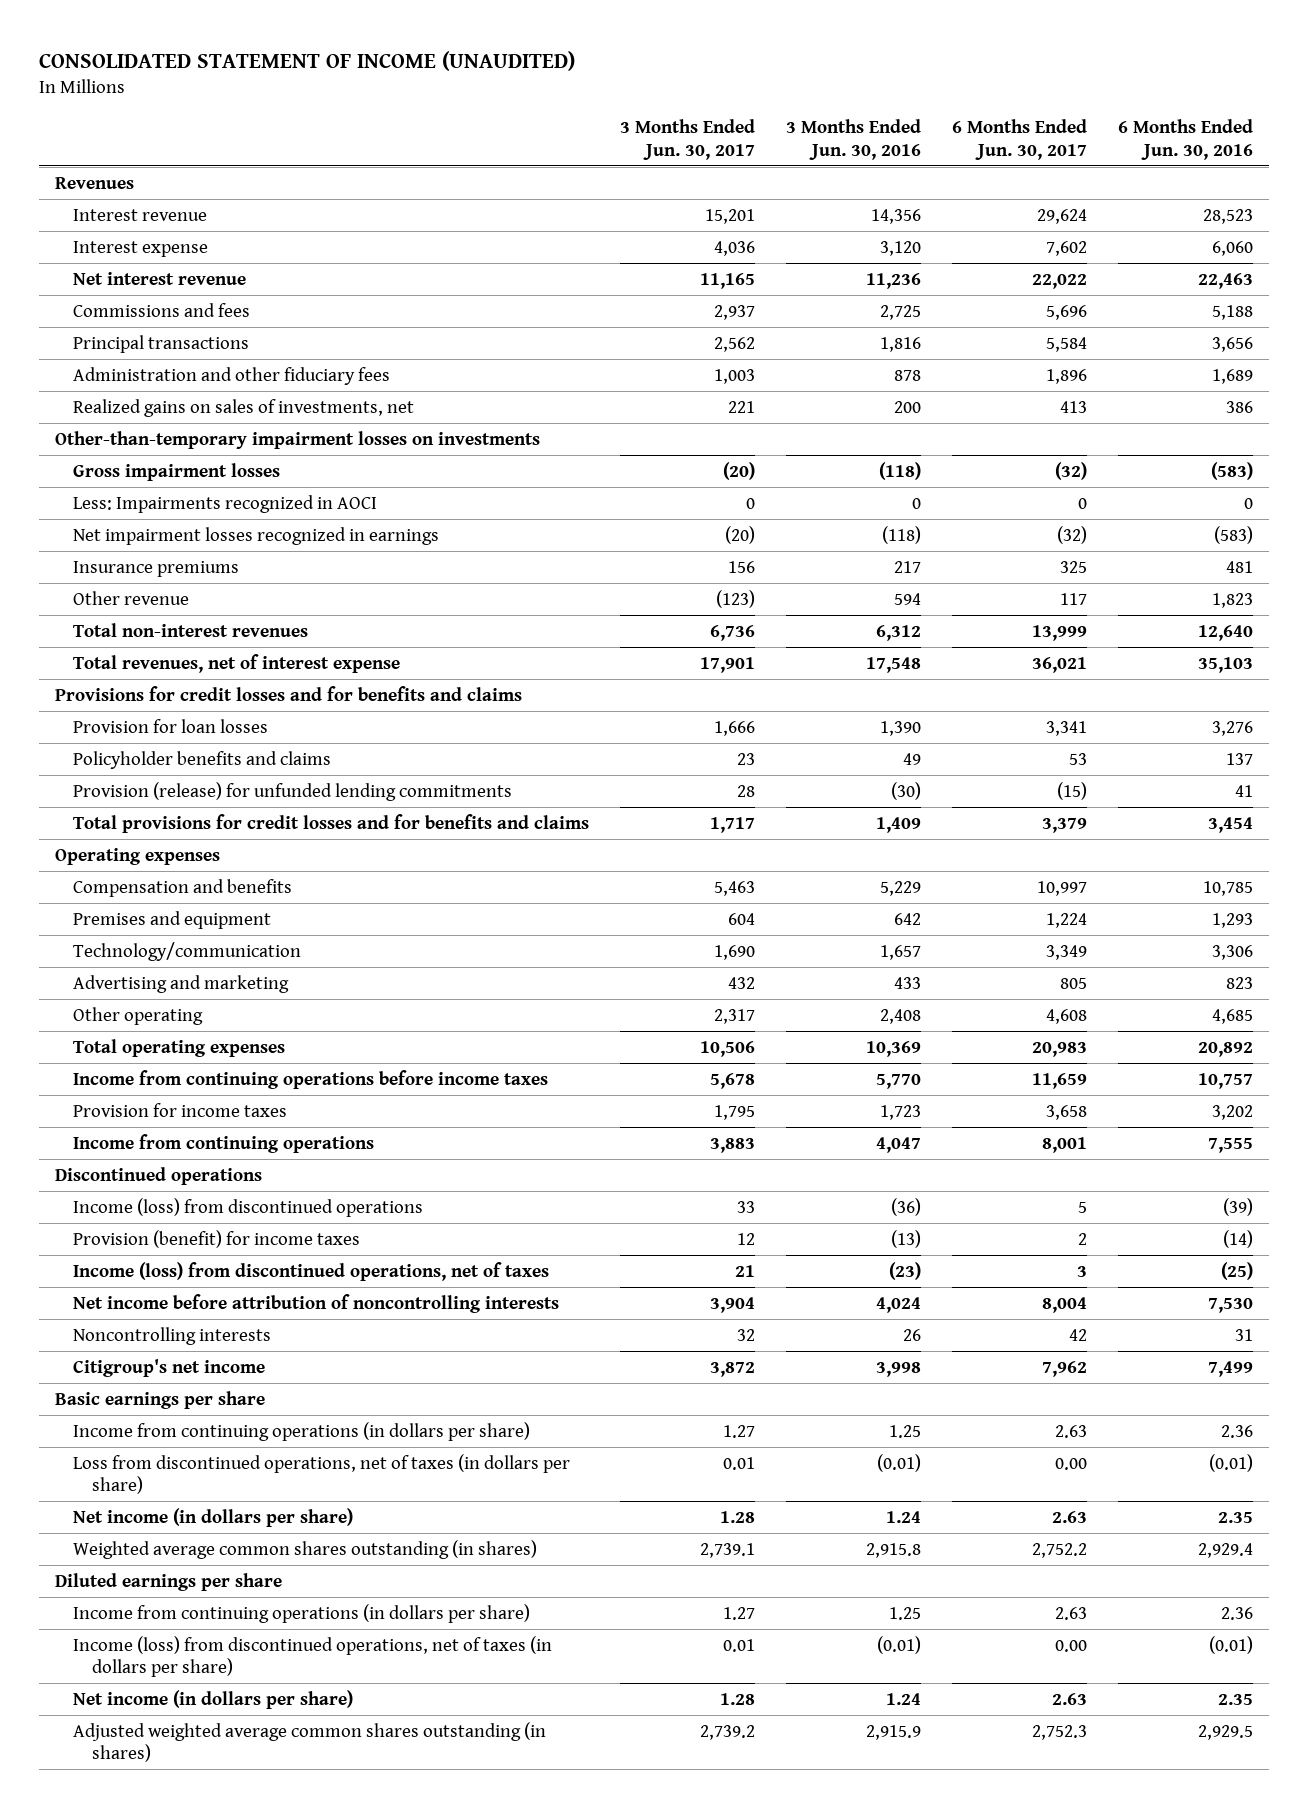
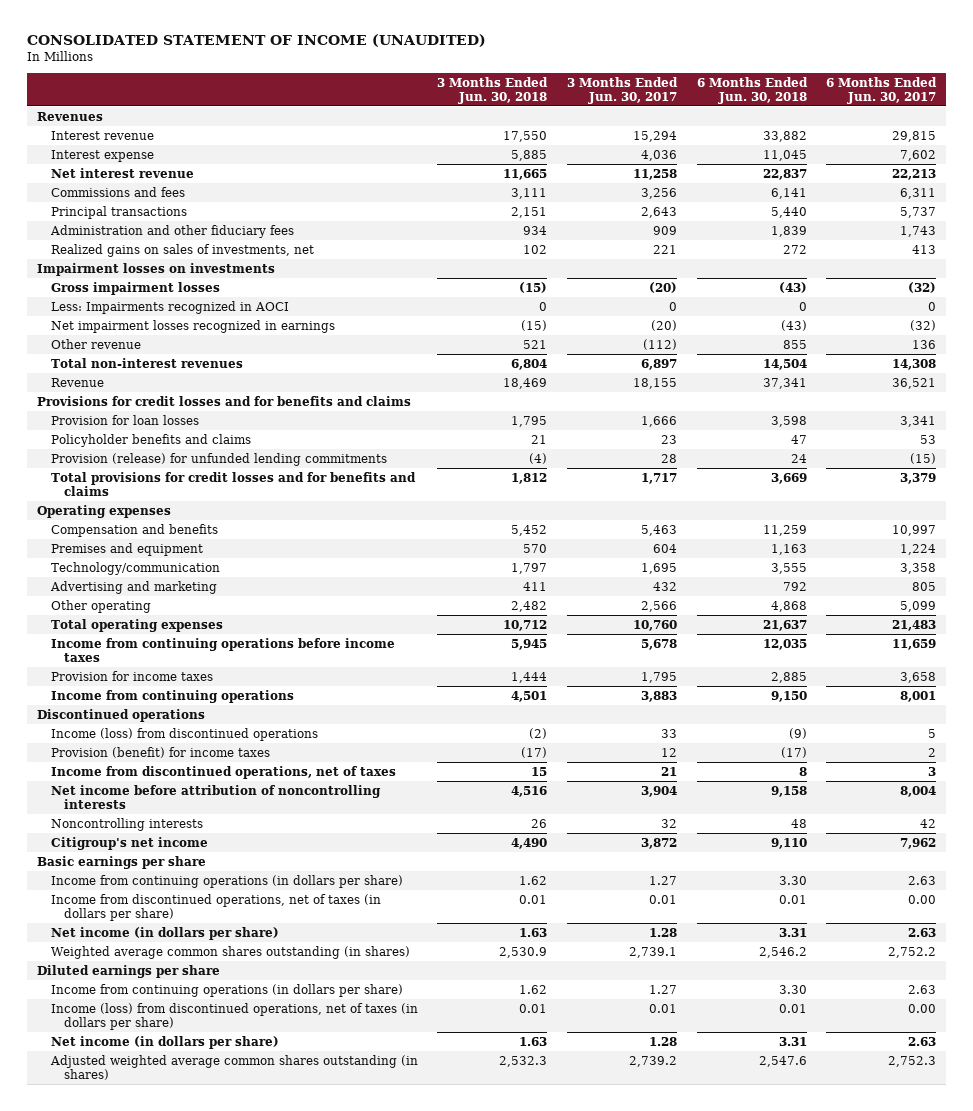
[786,118,922,160] 3 Months Ended Jun. 30, 2016 -> none
[1118,118,1254,160] 6 Months Ended Jun. 30, 2016 -> none
none -> [437,76,549,104] 3 Months Ended Jun. 30, 2018
none -> [696,76,808,104] 6 Months Ended Jun. 30, 2018
[705,208,756,224] 15,201 -> [632,130,677,142] 15,294
[1037,208,1088,224] 29,624 -> [892,130,937,142] 29,815
[700,272,756,289] 11,165 -> [632,168,677,180] 11,258
[1032,273,1088,289] 22,022 -> [892,168,937,180] 22,213
[714,304,756,320] 2,937 -> [640,187,677,199] 3,256
[1046,304,1088,320] 5,696 -> [900,187,937,199] 6,311
[714,336,756,352] 2,562 -> [640,206,677,218] 2,643
[1046,336,1088,352] 5,584 -> [900,206,937,218] 5,737
[714,368,756,384] 1,003 -> [652,225,677,235] 909
[1046,368,1088,384] 1,896 -> [900,225,937,237] 1,743
[54,430,540,449] Other-than-temporary impairment losses on investments -> [36,262,275,276] Impairment losses on investments
[73,560,240,577] Insurance premiums -> none
[73,653,401,673] Total revenues, net of interest expense -> none
[716,589,756,608] (123) -> [642,338,677,350] (112)
[1060,592,1088,605] 117 -> [912,339,937,349] 136
[710,624,756,641] 6,736 -> [640,358,677,370] 6,897
[1032,624,1088,641] 13,999 -> [892,358,937,370] 14,308
none -> [50,377,104,387] Revenue
[714,944,756,960] 1,690 -> [640,562,677,574] 1,695
[1046,944,1088,960] 3,349 -> [900,562,937,574] 3,358
[714,1008,756,1024] 2,317 -> [640,600,677,612] 2,566
[1046,1008,1088,1024] 4,608 -> [900,600,937,612] 5,099
[700,1040,756,1057] 10,506 -> [632,619,677,631] 10,760
[1032,1041,1088,1057] 20,983 -> [892,619,937,631] 21,483
[73,1261,550,1281] Income (loss) from discontinued operations, net of taxes -> [50,765,396,779] Income from discontinued operations, net of taxes
[73,1453,571,1495] Loss from discontinued operations, net of taxes (in dollars per share) -> [50,893,381,922] Income from discontinued operations, net of taxes (in dollars per share)

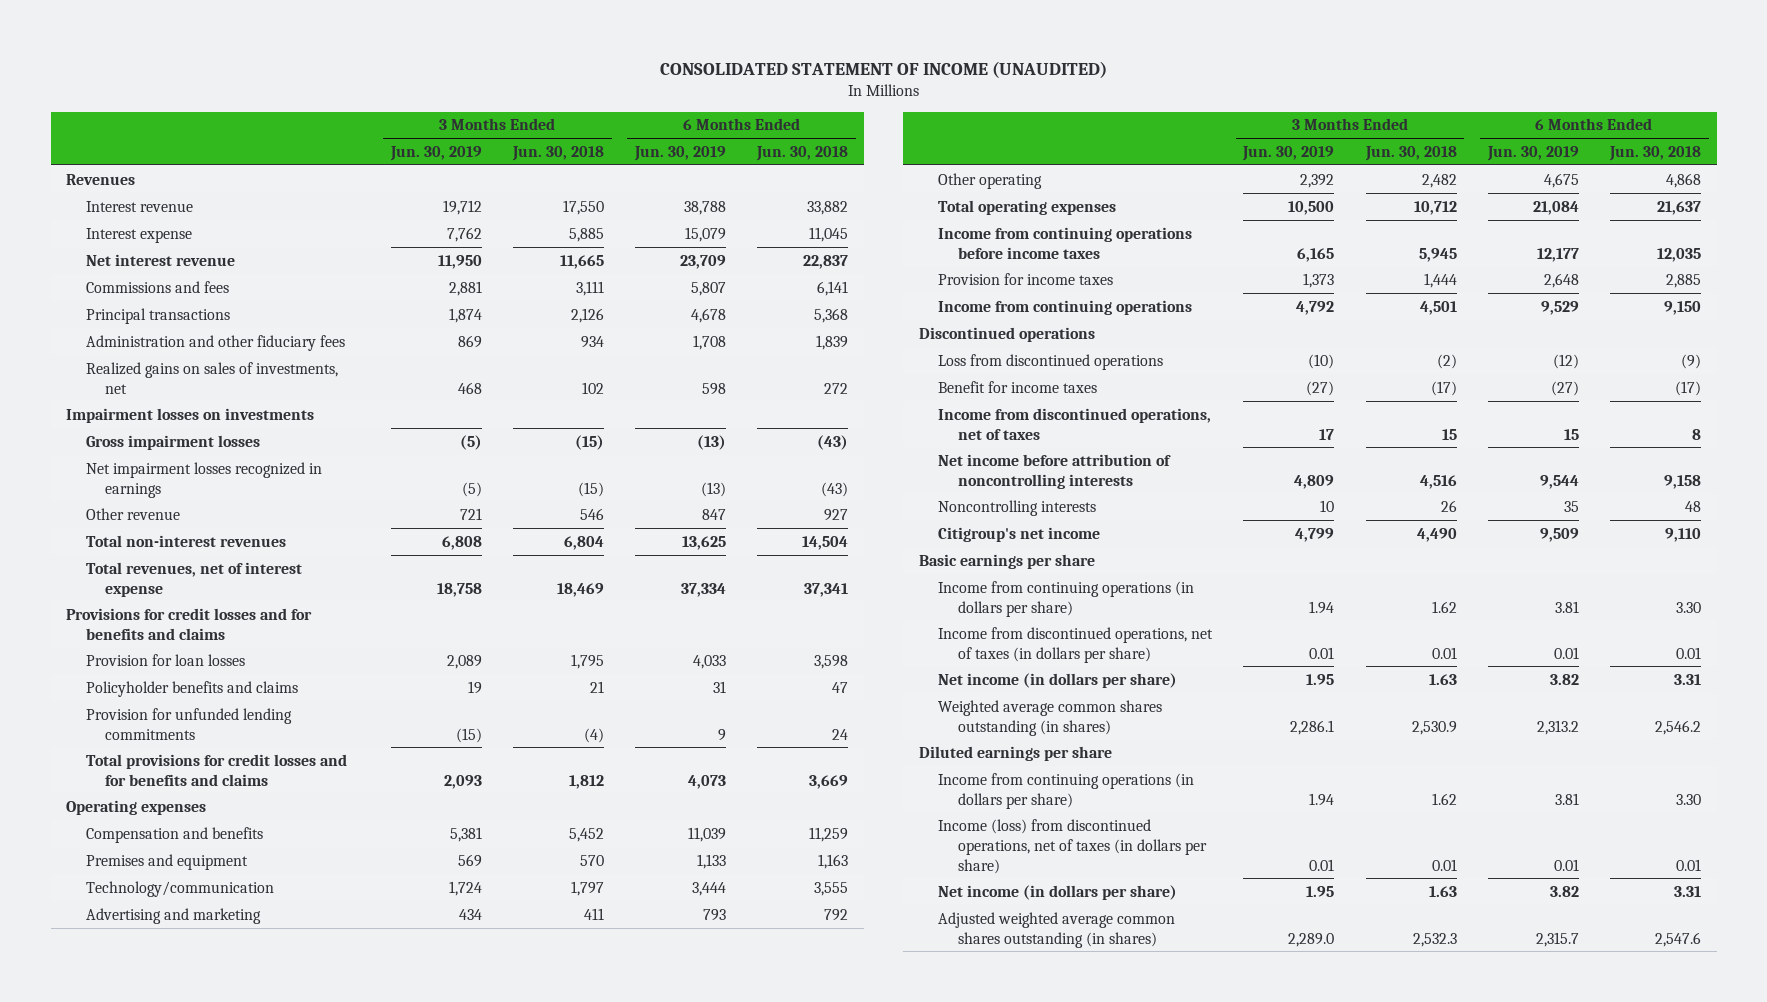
[566,76,678,104] 3 Months Ended Jun. 30, 2017 -> none
[826,76,938,104] 6 Months Ended Jun. 30, 2017 -> none
none -> [389,145,482,161] Jun. 30, 2019
none -> [634,145,727,161] Jun. 30, 2019
[511,206,548,218] 2,151 -> [571,307,605,323] 2,126
[770,206,807,218] 5,440 -> [814,307,849,323] 5,368
[50,300,289,314] Less: Impairments recognized in AOCI -> none
[523,339,548,349] 521 -> [580,507,605,520] 546
[782,339,807,349] 855 -> [824,508,849,521] 927
[50,377,104,387] Revenue -> [85,561,302,597] Total revenues, net of interest expense
[50,452,387,466] Provision (release) for unfunded lending commitments -> [85,707,292,740] Provision for unfunded lending commitments
[50,727,318,741] Income (loss) from discontinued operations -> [938,353,1164,370] Loss from discontinued operations
[50,746,270,758] Provision (benefit) for income taxes -> [938,380,1098,393] Benefit for income taxes

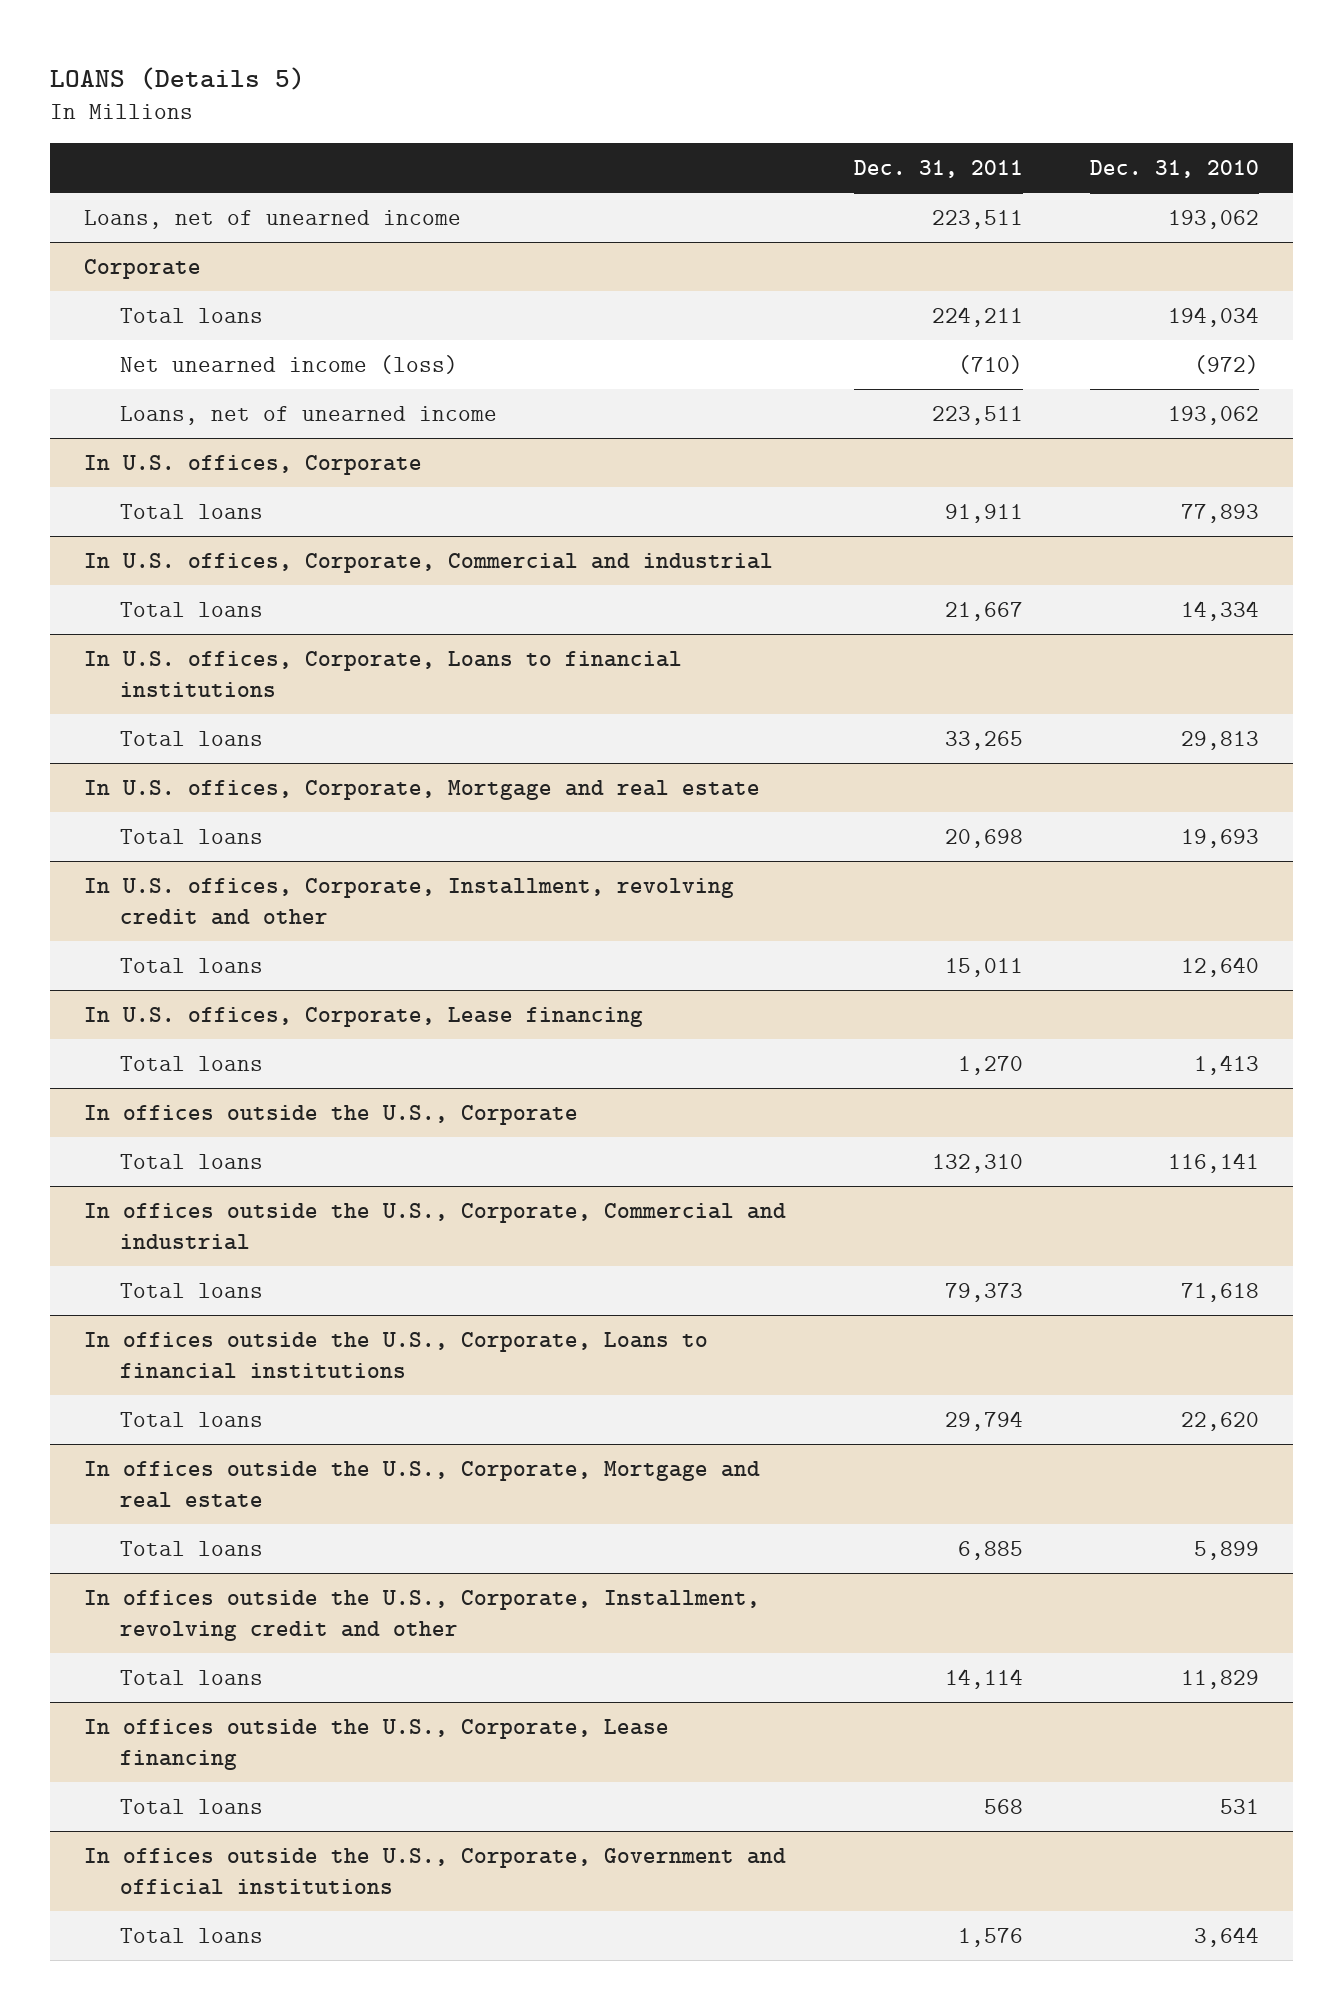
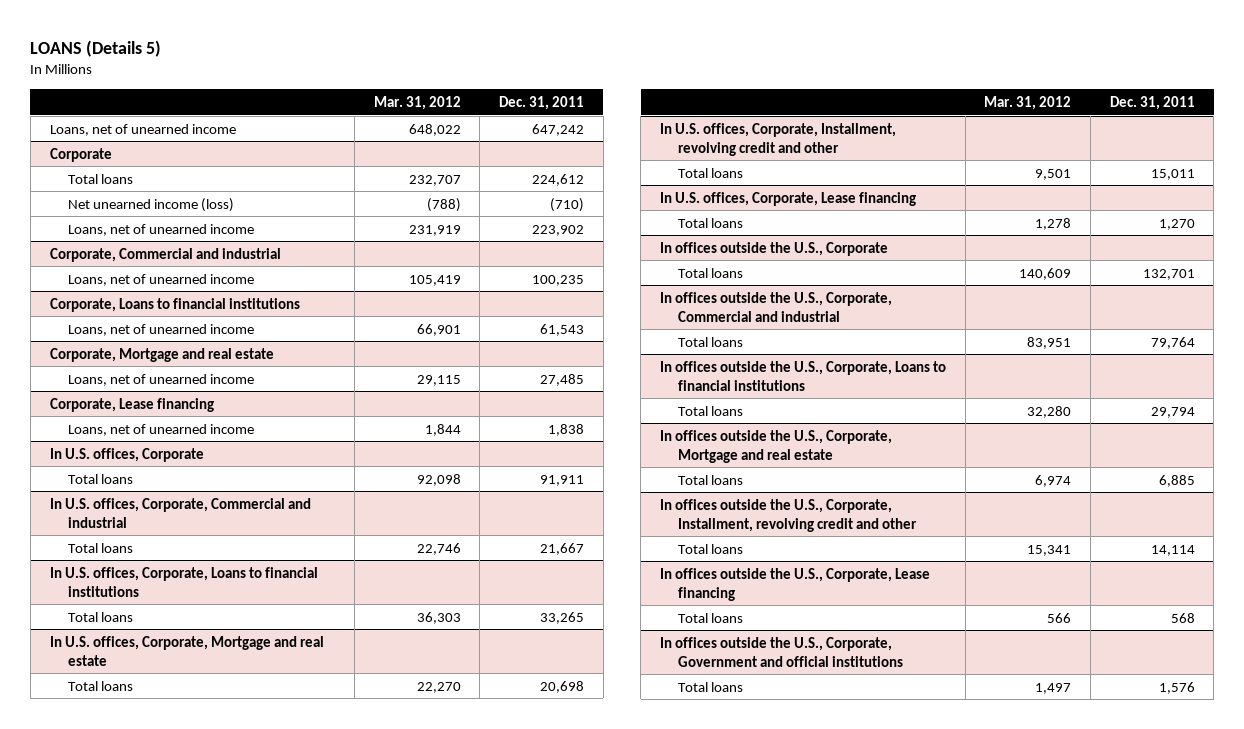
[1090,159,1260,178] Dec. 31, 2010 -> none
none -> [373,96,461,111] Mar. 31, 2012
[931,209,1023,229] 223,511 -> [532,123,585,136] 647,242
[931,306,1023,327] 224,211 -> [532,173,585,186] 224,612
[931,405,1023,425] 223,511 -> [532,224,585,236] 223,902
none -> [49,247,281,262] Corporate, Commercial and industrial
none -> [67,273,254,286] Loans, net of unearned income
none -> [49,297,300,312] Corporate, Loans to financial institutions
none -> [67,323,254,336] Loans, net of unearned income
none -> [49,347,274,362] Corporate, Mortgage and real estate
none -> [67,373,254,386] Loans, net of unearned income
none -> [49,397,214,412] Corporate, Lease financing
none -> [67,423,254,436] Loans, net of unearned income
[931,1153,1023,1173] 132,310 -> [1142,268,1195,280] 132,701
[944,1282,1023,1302] 79,373 -> [1150,336,1195,349] 79,764

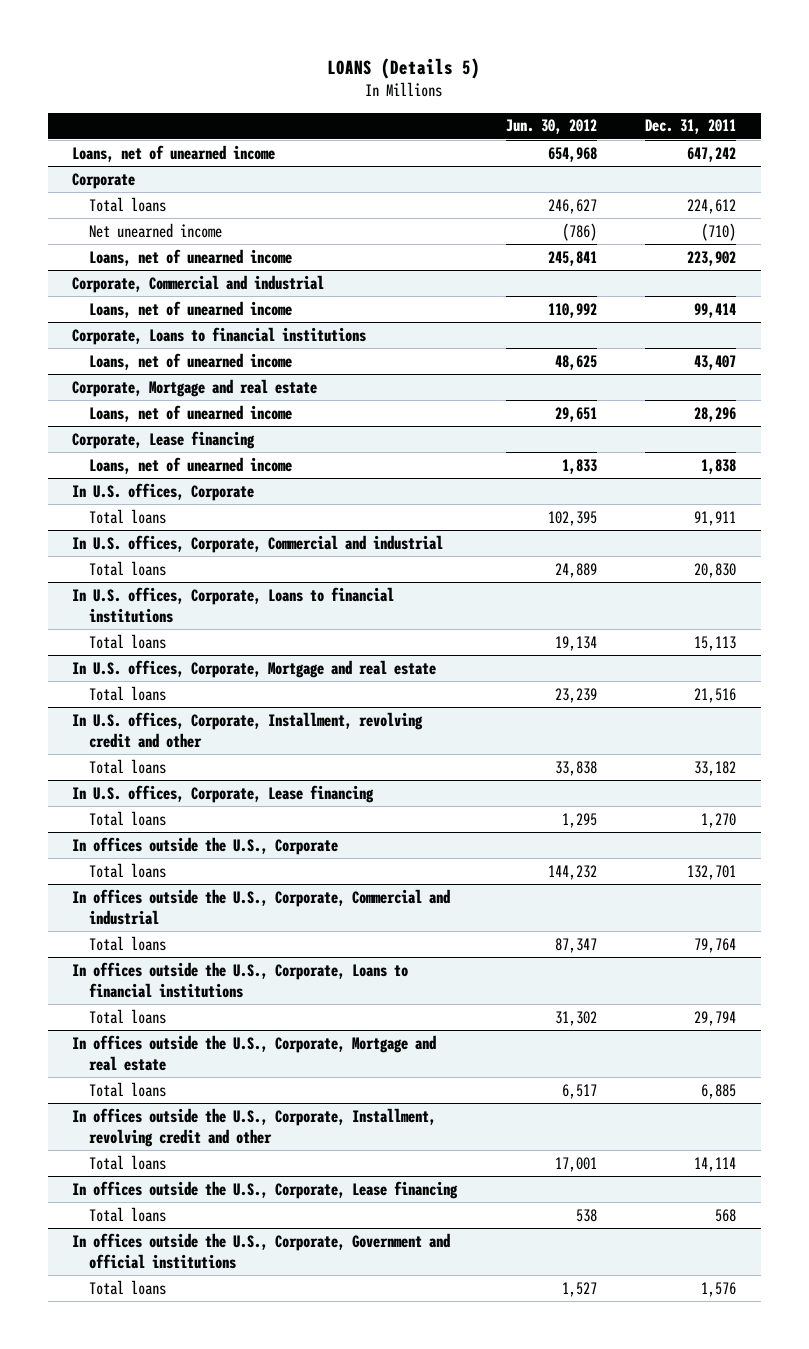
[373,96,461,111] Mar. 31, 2012 -> none
none -> [505,119,597,135] Jun. 30, 2012
[67,197,234,212] Net unearned income (loss) -> [89,222,223,238] Net unearned income
[532,274,585,286] 100,235 -> [694,302,737,318] 99,414
[540,323,585,336] 61,543 -> [694,354,737,370] 43,407
[540,373,585,386] 27,485 -> [694,406,737,422] 28,296
[540,542,585,555] 21,667 -> [694,562,737,578] 20,830
[540,611,585,624] 33,265 -> [694,635,737,651] 15,113
[540,680,585,693] 20,698 -> [694,687,737,703] 21,516
[1150,168,1195,180] 15,011 -> [694,760,737,776] 33,182

